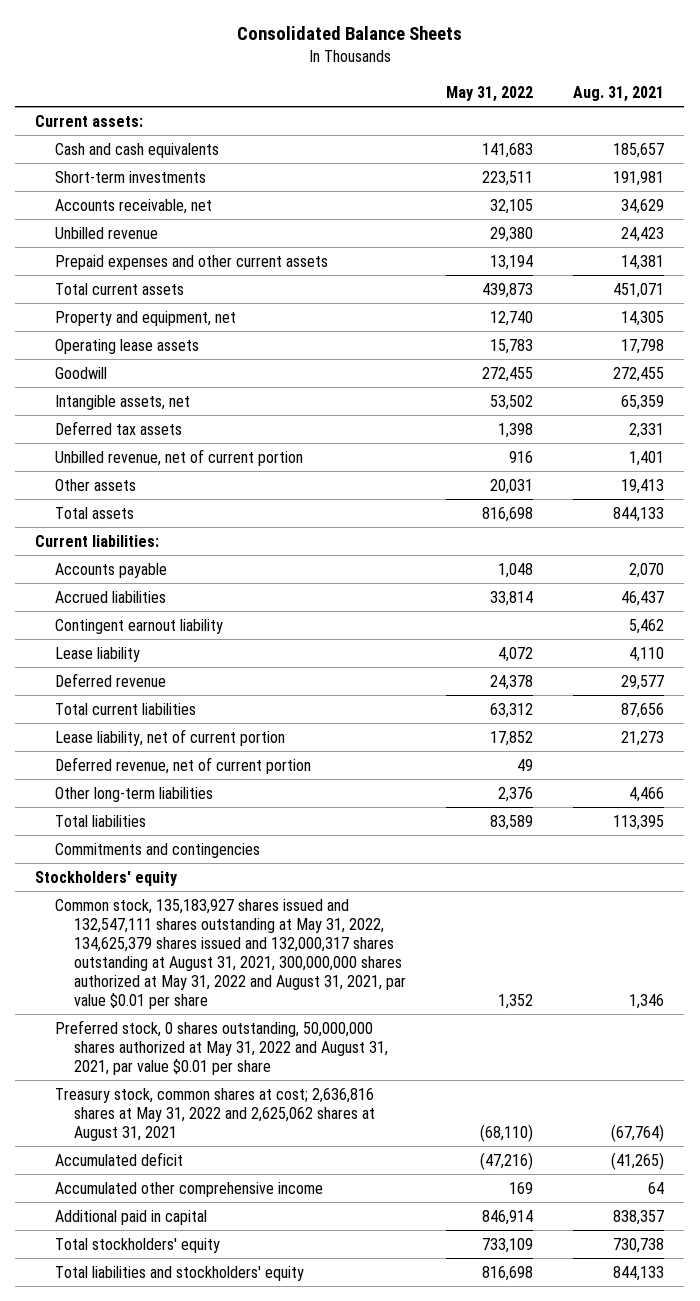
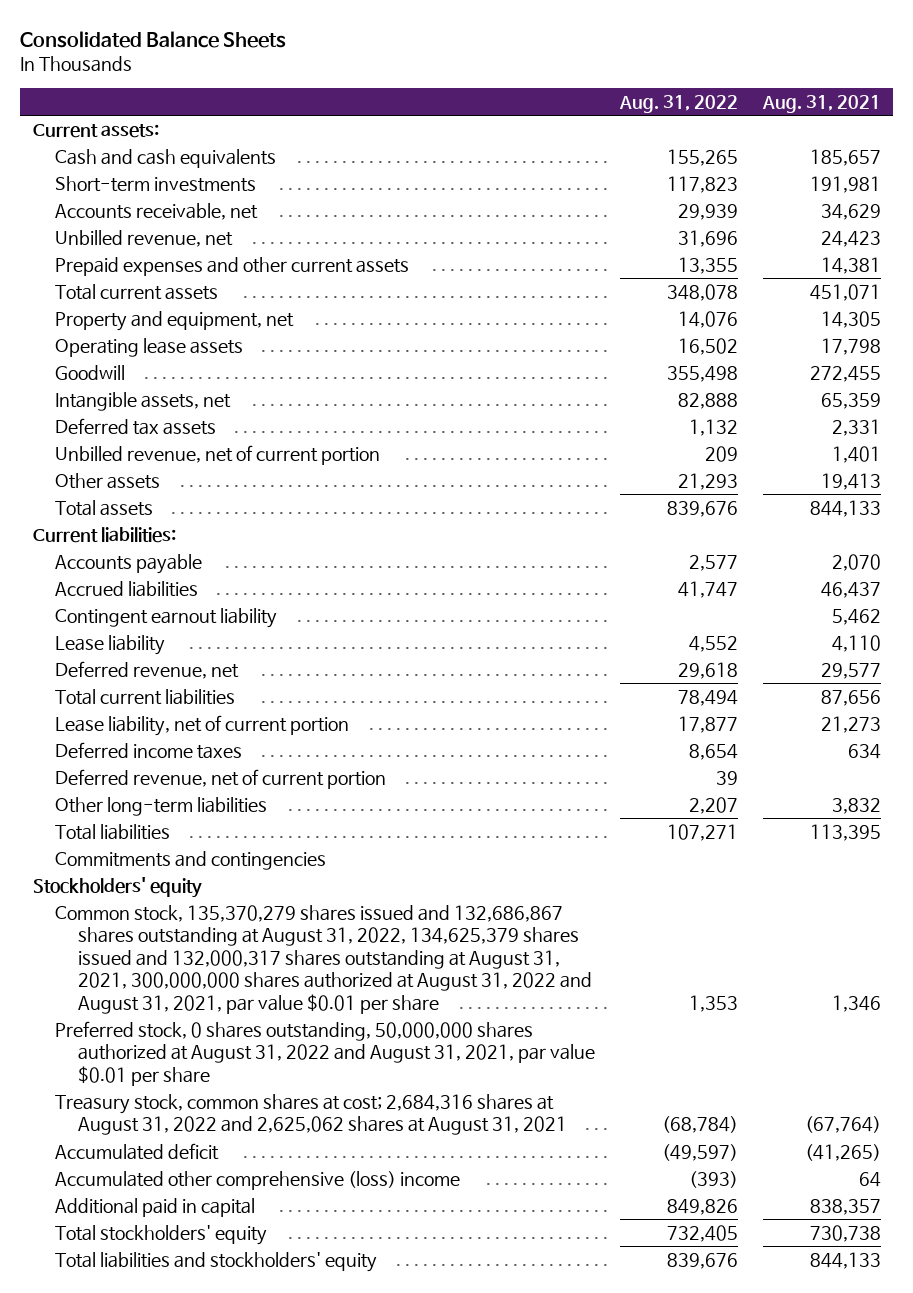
[446,86,534,103] May 31, 2022 -> none
none -> [618,94,738,113] Aug. 31, 2022
[54,226,158,239] Unbilled revenue -> [55,229,234,247] Unbilled revenue, net
[54,672,166,687] Deferred revenue -> [55,660,240,679] Deferred revenue, net
none -> [55,741,243,759] Deferred income taxes
[629,786,665,802] 4,466 -> [831,797,881,814] 3,832
[54,898,407,1009] Common stock, 135,183,927 shares issued and 132,547,111 shares outstanding at May 31, 2022, 134,625,379 shares issued and 132,000,317 shares outstanding at August 31, 2021, 300,000,000 shares authorized at May 31, 2022 and August 31, 2021, par value $0.01 per share -> [55,904,593,1014] Common stock, 135,370,279 shares issued and 132,686,867 shares outstanding at August 31, 2022, 134,625,379 shares issued and 132,000,317 shares outstanding at August 31, 2021, 300,000,000 shares authorized at August 31, 2022 and August 31, 2021, par value $0.01 per share
[54,1019,389,1075] Preferred stock, 0 shares outstanding, 50,000,000 shares authorized at May 31, 2022 and August 31, 2021, par value $0.01 per share -> [55,1020,596,1086] Preferred stock, 0 shares outstanding, 50,000,000 shares authorized at August 31, 2022 and August 31, 2021, par value $0.01 per share
[54,1087,376,1141] Treasury stock, common shares at cost; 2,636,816 shares at May 31, 2022 and 2,625,062 shares at August 31, 2021 -> [55,1093,568,1136] Treasury stock, common shares at cost; 2,684,316 shares at August 31, 2022 and 2,625,062 shares at August 31, 2021
[54,1181,323,1197] Accumulated other comprehensive income -> [55,1170,461,1190] Accumulated other comprehensive (loss) income

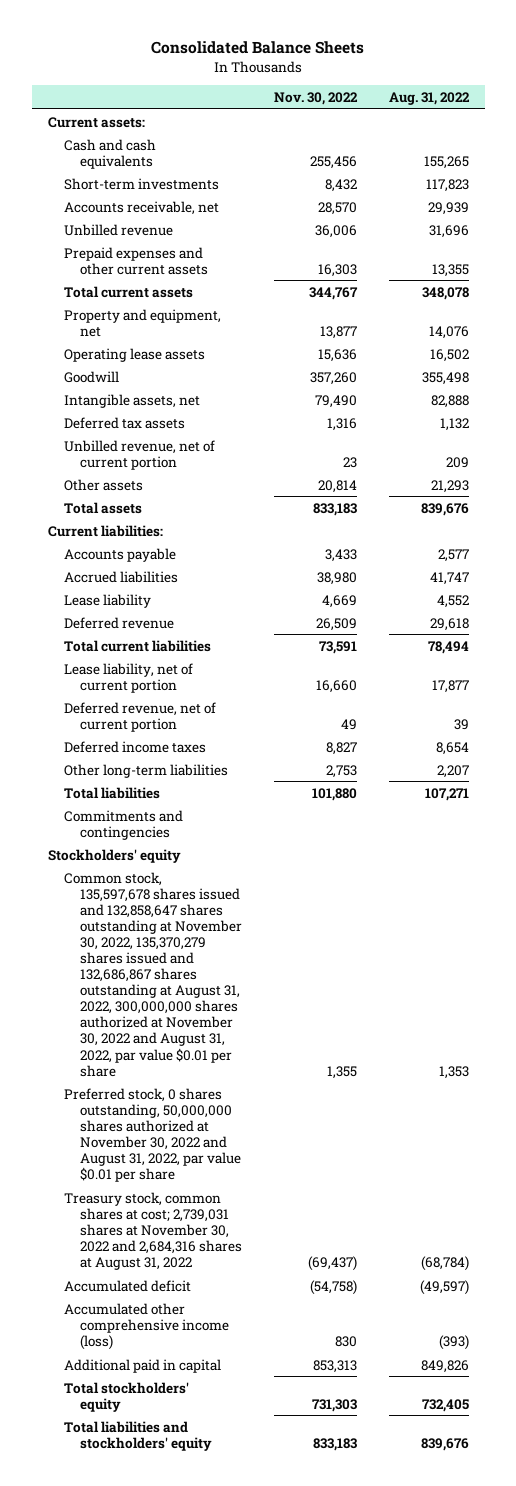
[761,94,881,113] Aug. 31, 2021 -> none
none -> [273,91,358,105] Nov. 30, 2022
[55,229,234,247] Unbilled revenue, net -> [63,223,173,236] Unbilled revenue
[55,607,278,628] Contingent earnout liability -> none
[55,660,240,679] Deferred revenue, net -> [63,616,174,629] Deferred revenue
[55,741,243,759] Deferred income taxes -> [63,740,206,753] Deferred income taxes
[55,904,593,1014] Common stock, 135,370,279 shares issued and 132,686,867 shares outstanding at August 31, 2022, 134,625,379 shares issued and 132,000,317 shares outstanding at August 31, 2021, 300,000,000 shares authorized at August 31, 2022 and August 31, 2021, par value $0.01 per share -> [63,871,242,1077] Common stock, 135,597,678 shares issued and 132,858,647 shares outstanding at November 30, 2022, 135,370,279 shares issued and 132,686,867 shares outstanding at August 31, 2022, 300,000,000 shares authorized at November 30, 2022 and August 31, 2022, par value $0.01 per share
[55,1020,596,1086] Preferred stock, 0 shares outstanding, 50,000,000 shares authorized at August 31, 2022 and August 31, 2021, par value $0.01 per share -> [63,1087,241,1183] Preferred stock, 0 shares outstanding, 50,000,000 shares authorized at November 30, 2022 and August 31, 2022, par value $0.01 per share
[55,1093,568,1136] Treasury stock, common shares at cost; 2,684,316 shares at August 31, 2022 and 2,625,062 shares at August 31, 2021 -> [63,1191,242,1270] Treasury stock, common shares at cost; 2,739,031 shares at November 30, 2022 and 2,684,316 shares at August 31, 2022
[55,1170,461,1190] Accumulated other comprehensive (loss) income -> [63,1302,229,1350] Accumulated other comprehensive income (loss)

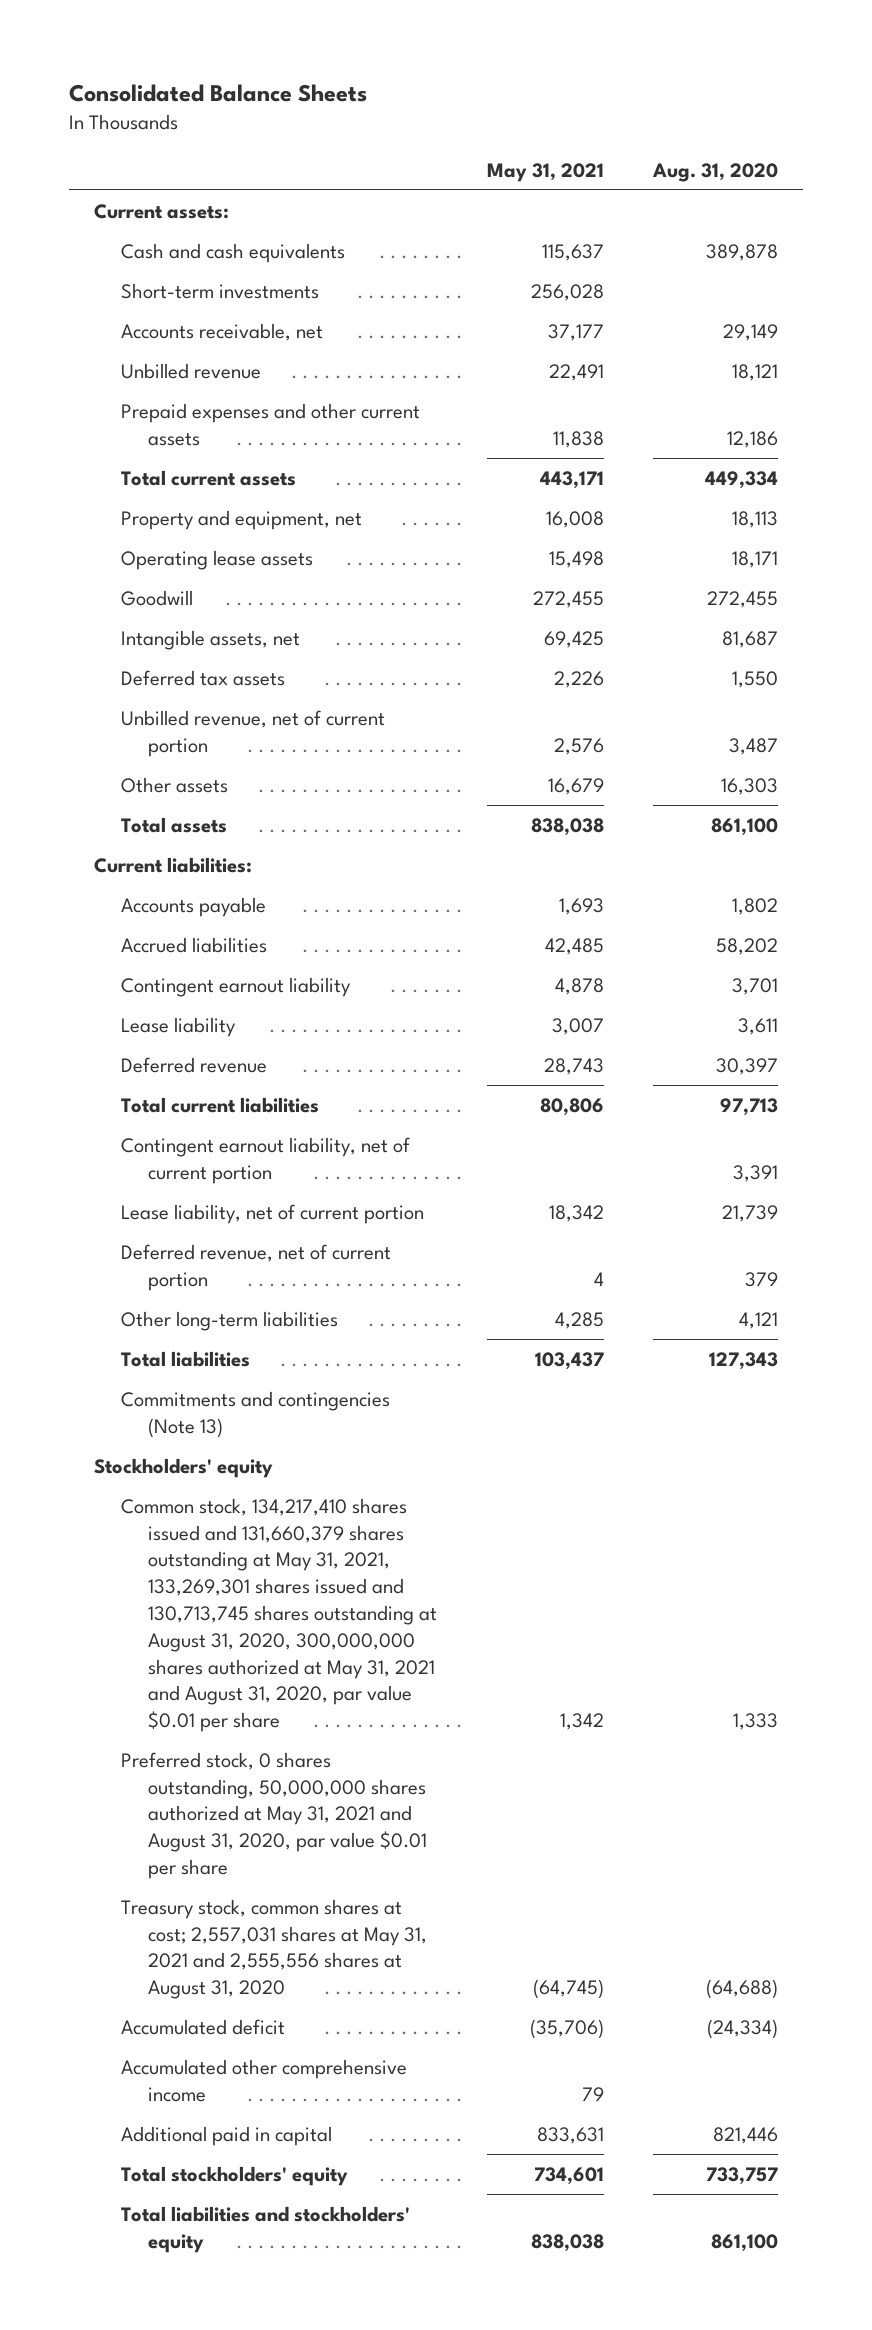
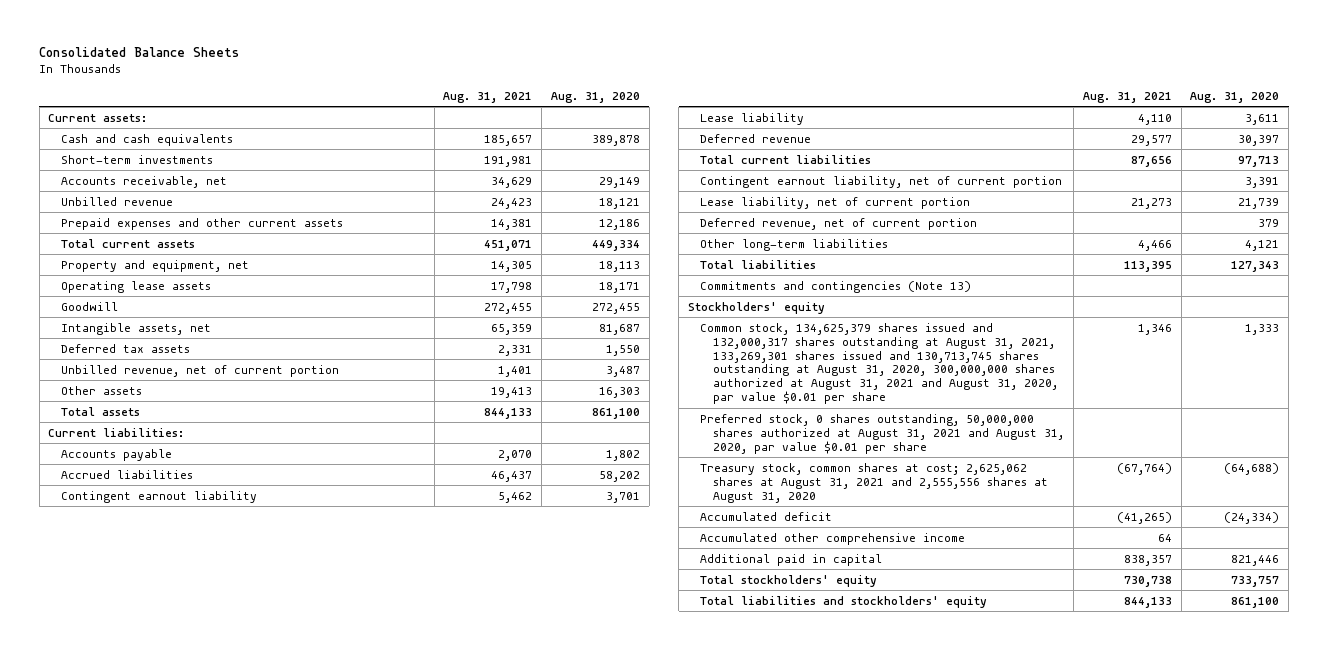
[486,162,604,182] May 31, 2021 -> none
none -> [443,91,533,103] Aug. 31, 2021
[120,1497,438,1733] Common stock, 134,217,410 shares issued and 131,660,379 shares outstanding at May 31, 2021, 133,269,301 shares issued and 130,713,745 shares outstanding at August 31, 2020, 300,000,000 shares authorized at May 31, 2021 and August 31, 2020, par value $0.01 per share -> [700,322,1059,405] Common stock, 134,625,379 shares issued and 132,000,317 shares outstanding at August 31, 2021, 133,269,301 shares issued and 130,713,745 shares outstanding at August 31, 2020, 300,000,000 shares authorized at August 31, 2021 and August 31, 2020, par value $0.01 per share
[120,1751,428,1880] Preferred stock, 0 shares outstanding, 50,000,000 shares authorized at May 31, 2021 and August 31, 2020, par value $0.01 per share -> [700,413,1065,454] Preferred stock, 0 shares outstanding, 50,000,000 shares authorized at August 31, 2021 and August 31, 2020, par value $0.01 per share
[120,1898,428,2000] Treasury stock, common shares at cost; 2,557,031 shares at May 31, 2021 and 2,555,556 shares at August 31, 2020 -> [700,462,1049,503] Treasury stock, common shares at cost; 2,625,062 shares at August 31, 2021 and 2,555,556 shares at August 31, 2020

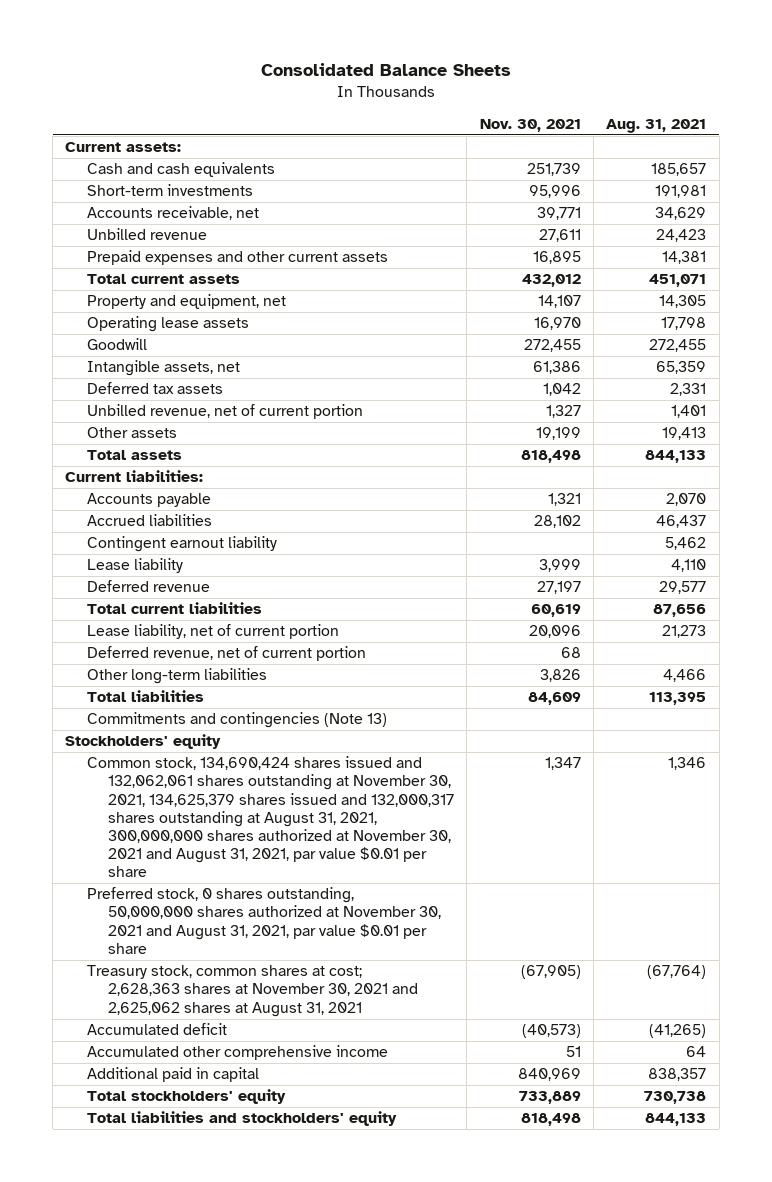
[550,91,640,103] Aug. 31, 2020 -> none
none -> [479,118,581,132] Nov. 30, 2021
[700,175,1063,188] Contingent earnout liability, net of current portion -> none
[700,322,1059,405] Common stock, 134,625,379 shares issued and 132,000,317 shares outstanding at August 31, 2021, 133,269,301 shares issued and 130,713,745 shares outstanding at August 31, 2020, 300,000,000 shares authorized at August 31, 2021 and August 31, 2020, par value $0.01 per share -> [86,756,454,877] Common stock, 134,690,424 shares issued and 132,062,061 shares outstanding at November 30, 2021, 134,625,379 shares issued and 132,000,317 shares outstanding at August 31, 2021, 300,000,000 shares authorized at November 30, 2021 and August 31, 2021, par value $0.01 per share
[700,413,1065,454] Preferred stock, 0 shares outstanding, 50,000,000 shares authorized at August 31, 2021 and August 31, 2020, par value $0.01 per share -> [86,887,441,954] Preferred stock, 0 shares outstanding, 50,000,000 shares authorized at November 30, 2021 and August 31, 2021, par value $0.01 per share
[700,462,1049,503] Treasury stock, common shares at cost; 2,625,062 shares at August 31, 2021 and 2,555,556 shares at August 31, 2020 -> [86,965,418,1017] Treasury stock, common shares at cost; 2,628,363 shares at November 30, 2021 and 2,625,062 shares at August 31, 2021

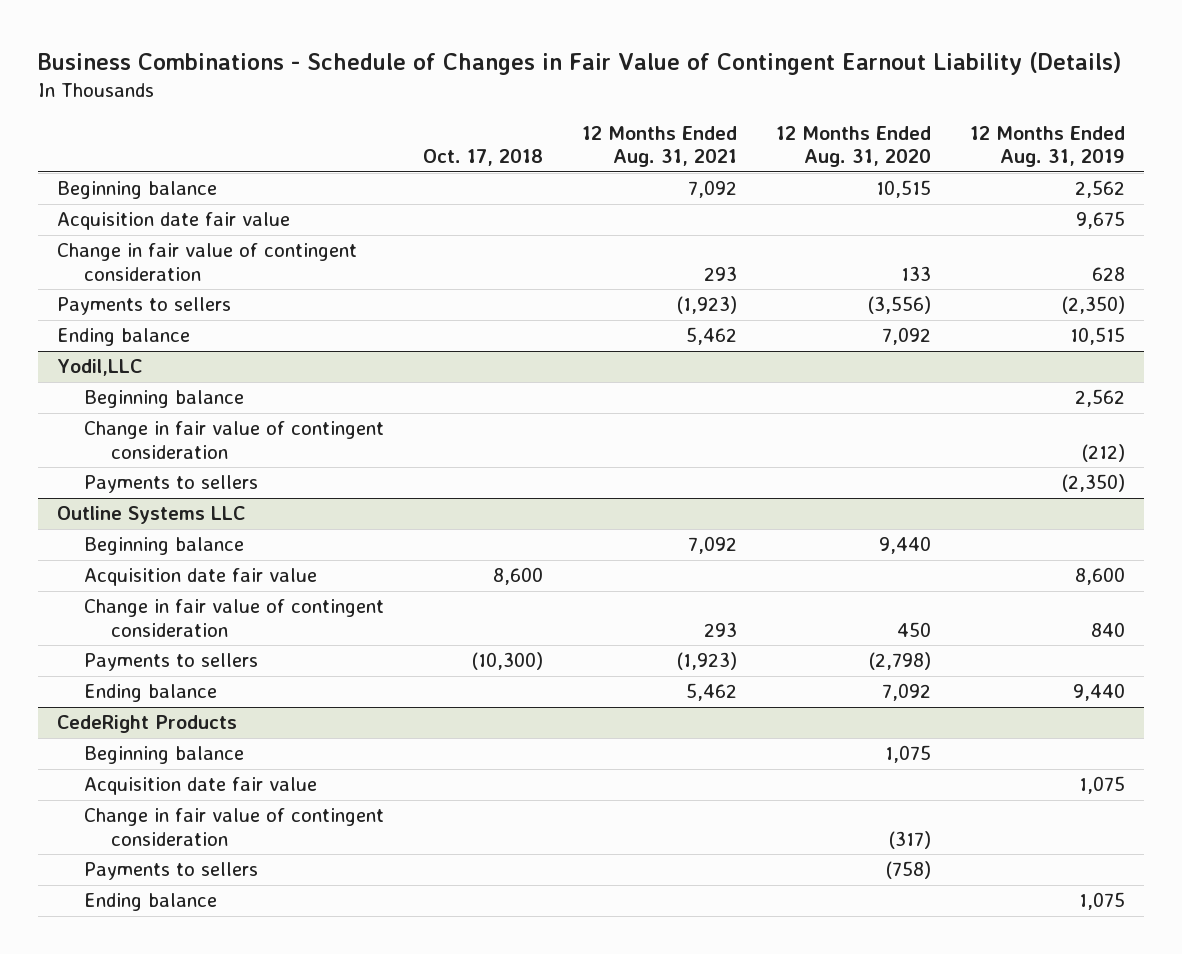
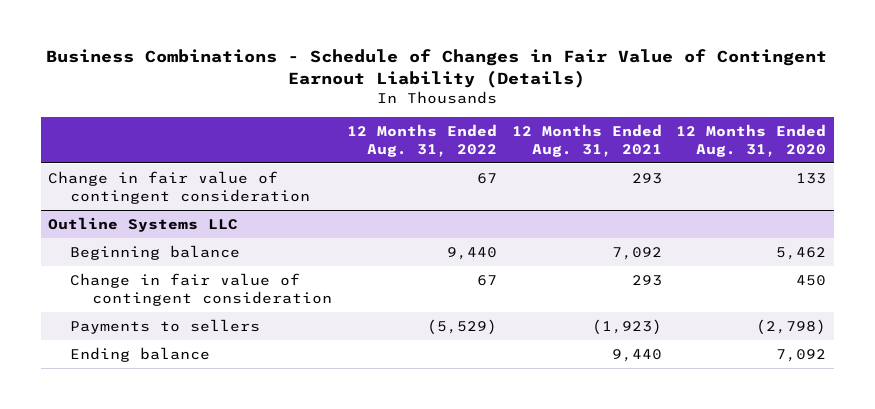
[422,149,543,167] Oct. 17, 2018 -> none
[969,125,1125,168] 12 Months Ended Aug. 31, 2019 -> none
none -> [346,123,497,157] 12 Months Ended Aug. 31, 2022
[57,181,218,200] Beginning balance -> none
[57,212,291,231] Acquisition date fair value -> none
[57,297,232,316] Payments to sellers -> none
[57,328,191,347] Ending balance -> none
[57,359,143,377] Yodil,LLC -> none
[84,390,245,409] Beginning balance -> none
[84,421,385,459] Change in fair value of contingent consideration -> none
[84,475,259,494] Payments to sellers -> none
[84,568,318,587] Acquisition date fair value -> none
[878,536,931,555] 9,440 -> [776,246,827,260] 5,462
[57,715,238,734] CedeRight Products -> none
[84,746,245,765] Beginning balance -> none
[84,777,318,796] Acquisition date fair value -> none
[84,808,385,846] Change in fair value of contingent consideration -> none
[84,862,259,881] Payments to sellers -> none
[84,893,218,912] Ending balance -> none
[685,683,737,702] 5,462 -> [611,348,662,362] 9,440

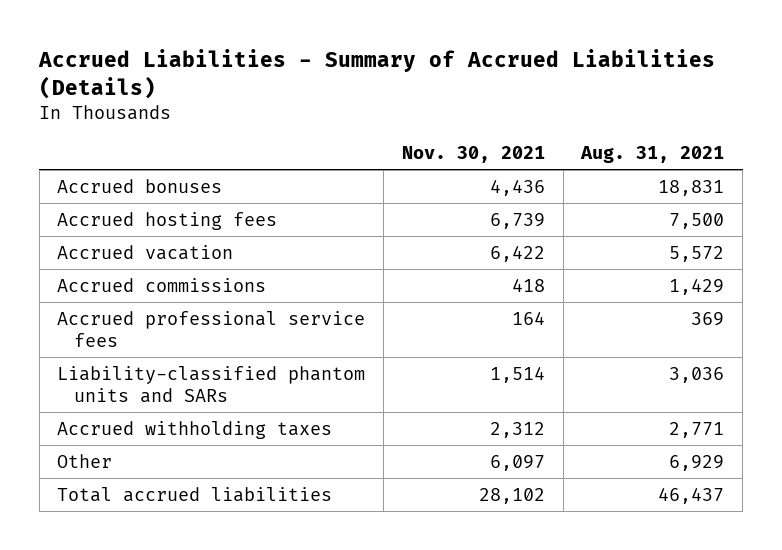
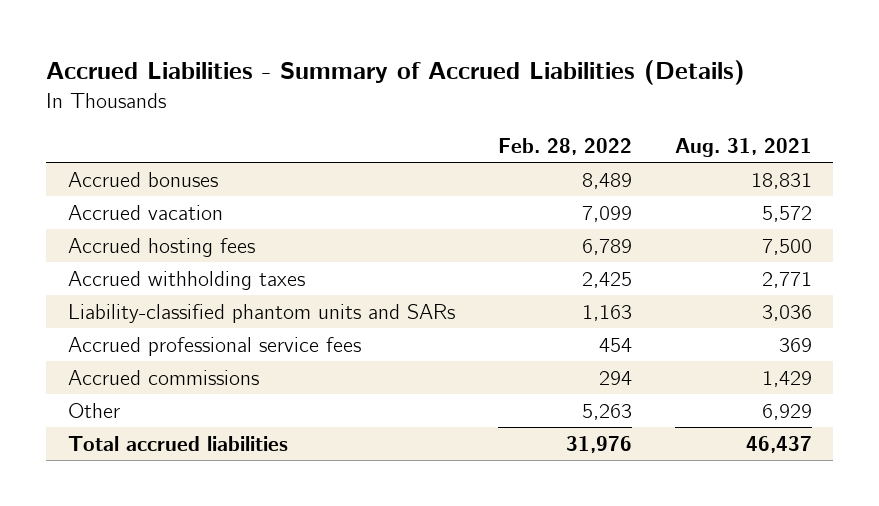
[401,145,545,163] Nov. 30, 2021 -> none
none -> [497,137,632,155] Feb. 28, 2022
[57,211,278,230] Accrued hosting fees -> [67,237,255,257] Accrued hosting fees
[57,365,366,404] Liability-classified phantom units and SARs -> [67,303,455,323] Liability-classified phantom units and SARs
[57,310,366,348] Accrued professional service fees -> [67,336,361,356] Accrued professional service fees
[57,277,267,292] Accrued commissions -> [67,369,259,385] Accrued commissions

